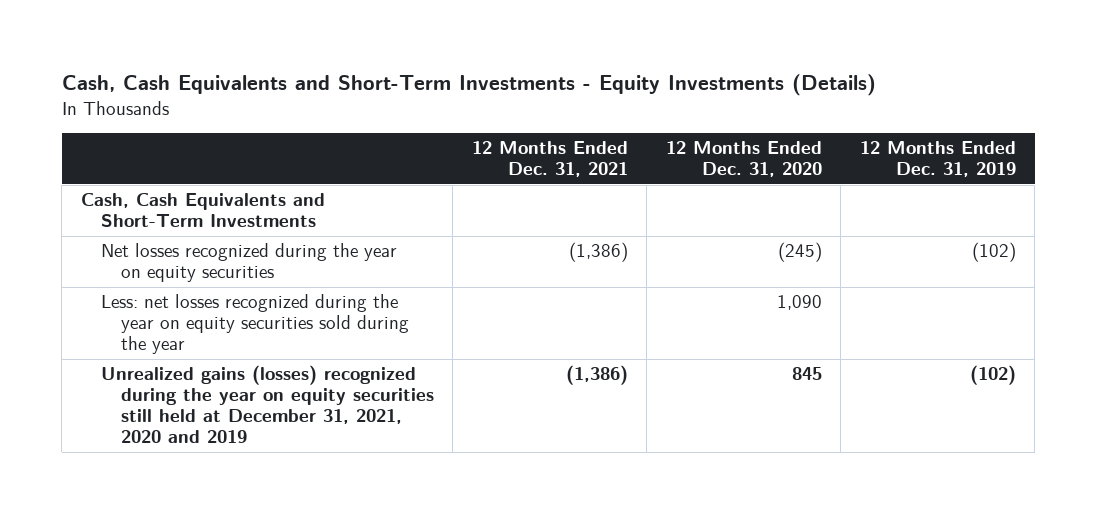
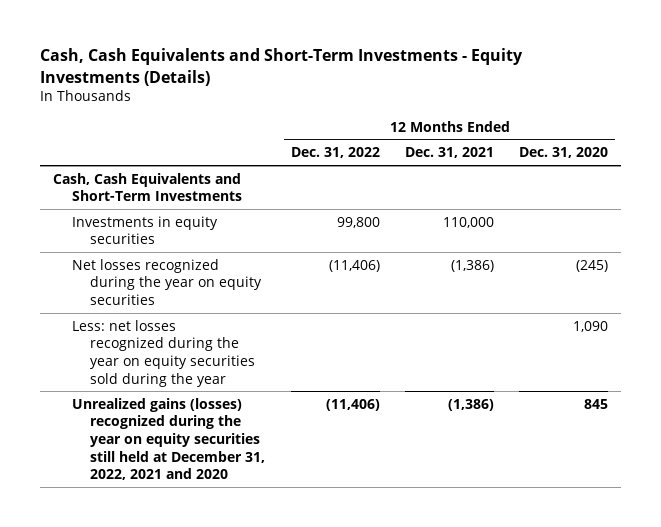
[859,141,1016,178] 12 Months Ended Dec. 31, 2019 -> none
none -> [290,147,380,159] Dec. 31, 2022
none -> [71,215,218,245] Investments in equity securities
[100,365,434,444] Unrealized gains (losses) recognized during the year on equity securities still held at December 31, 2021, 2020 and 2019 -> [71,397,266,481] Unrealized gains (losses) recognized during the year on equity securities still held at December 31, 2022, 2021 and 2020

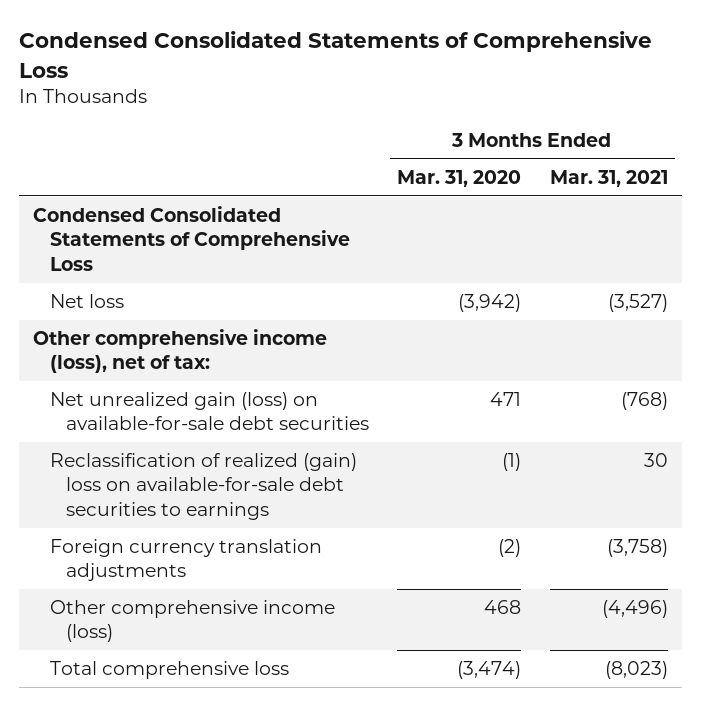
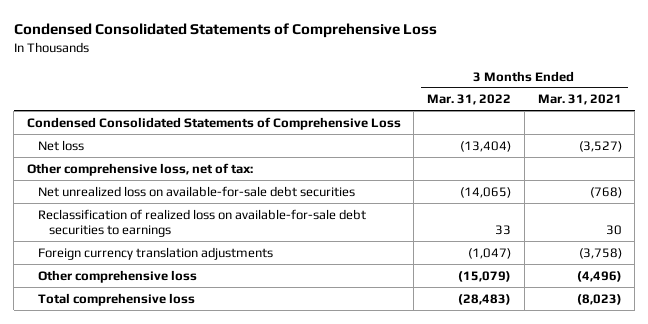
[397,169,522,187] Mar. 31, 2020 -> none
none -> [427,94,512,106] Mar. 31, 2022
[33,329,328,374] Other comprehensive income (loss), net of tax: -> [26,162,253,176] Other comprehensive loss, net of tax:
[49,392,369,431] Net unrealized gain (loss) on available-for-sale debt securities -> [37,185,355,197] Net unrealized loss on available-for-sale debt securities
[49,453,357,520] Reclassification of realized (gain) loss on available-for-sale debt securities to earnings -> [37,208,366,238] Reclassification of realized loss on available-for-sale debt securities to earnings
[49,600,335,643] Other comprehensive income (loss) -> [37,269,197,283] Other comprehensive loss

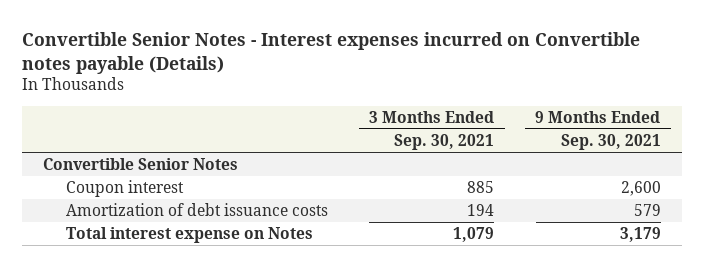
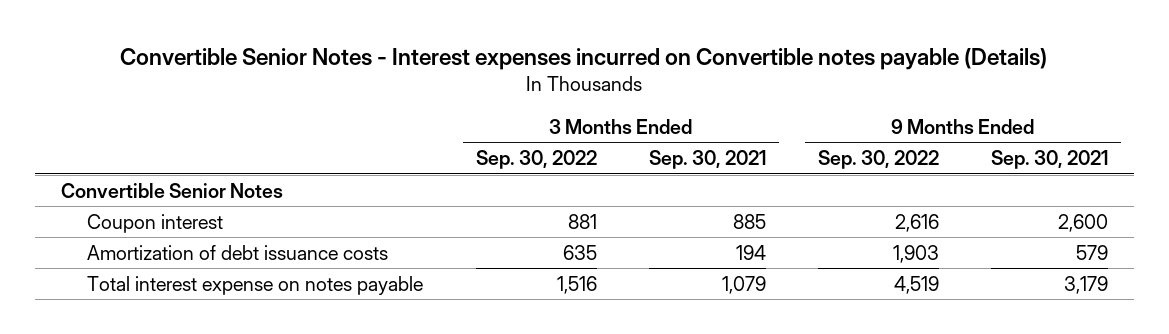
none -> [475,150,597,170] Sep. 30, 2022
none -> [817,150,939,170] Sep. 30, 2022
[65,227,313,244] Total interest expense on Notes -> [87,275,424,295] Total interest expense on notes payable

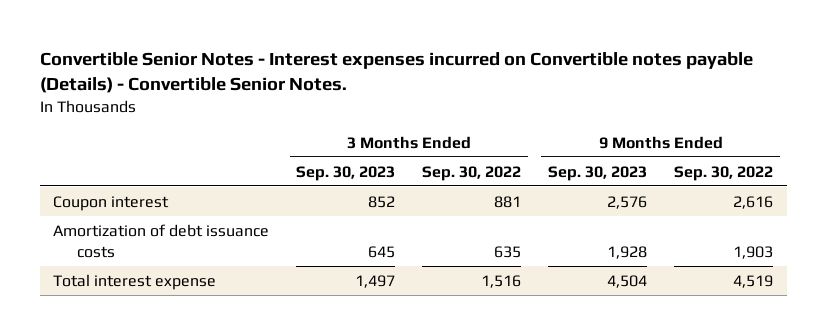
[120,48,1048,71] Convertible Senior Notes - Interest expenses incurred on Convertible notes payable (Details) -> [39,51,753,93] Convertible Senior Notes - Interest expenses incurred on Convertible notes payable (Details) - Convertible Senior Notes.
[648,150,766,170] Sep. 30, 2021 -> none
[990,150,1108,170] Sep. 30, 2021 -> none
none -> [296,165,396,181] Sep. 30, 2023
none -> [548,165,648,181] Sep. 30, 2023
[60,182,283,198] Convertible Senior Notes -> none
[87,275,424,295] Total interest expense on notes payable -> [53,273,217,290] Total interest expense

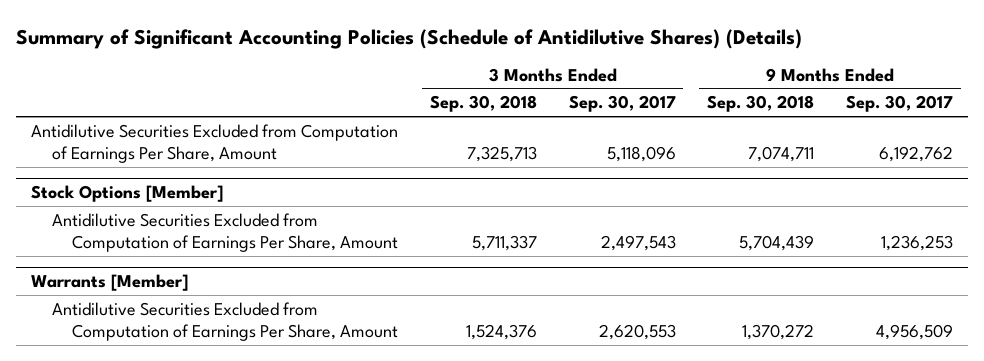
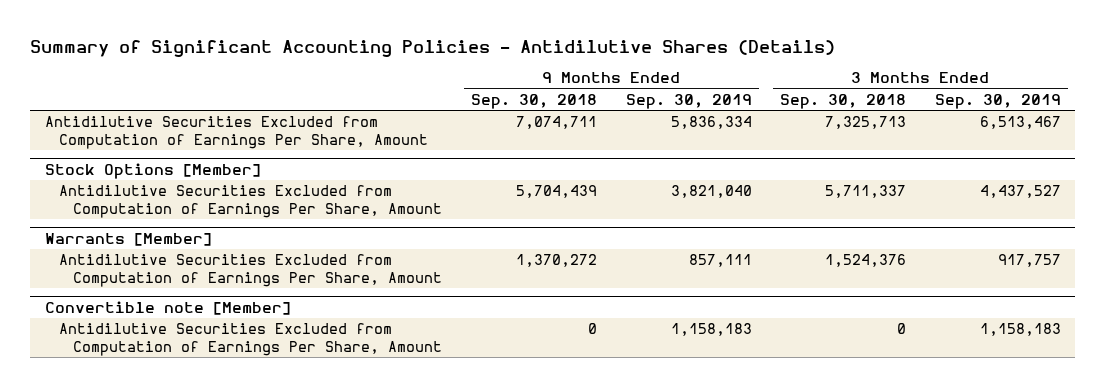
[15,28,802,49] Summary of Significant Accounting Policies (Schedule of Antidilutive Shares) (Details) -> [30,39,836,57] Summary of Significant Accounting Policies - Antidilutive Shares (Details)
[568,95,676,113] Sep. 30, 2017 -> none
[845,95,953,113] Sep. 30, 2017 -> none
none -> [625,93,752,109] Sep. 30, 2019
none -> [934,93,1061,109] Sep. 30, 2019
none -> [44,301,291,316] Convertible note [Member]
none -> [59,323,443,356] Antidilutive Securities Excluded from Computation of Earnings Per Share, Amount

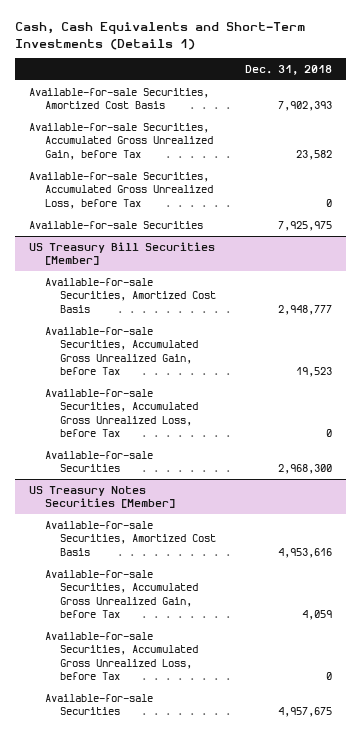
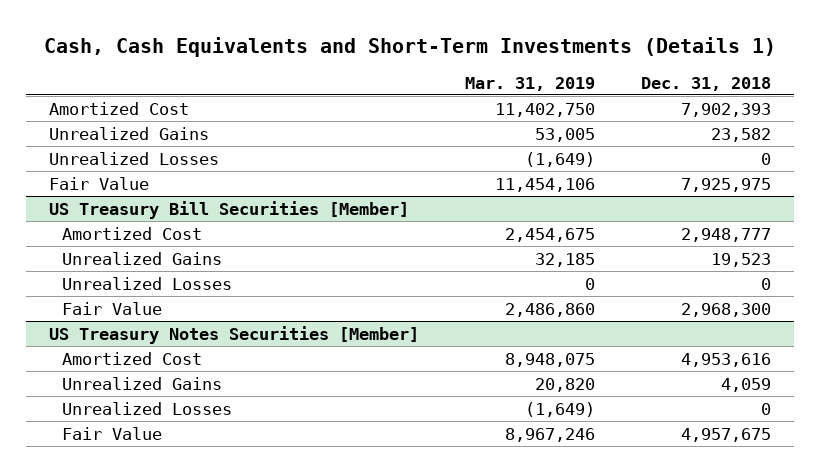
none -> [465,76,596,91] Mar. 31, 2019
[29,87,210,110] Available-for-sale Securities, Amortized Cost Basis -> [49,101,190,115] Amortized Cost
[29,122,213,160] Available-for-sale Securities, Accumulated Gross Unrealized Gain, before Tax -> [49,126,210,140] Unrealized Gains
[29,171,213,209] Available-for-sale Securities, Accumulated Gross Unrealized Loss, before Tax -> [49,151,220,165] Unrealized Losses
[29,220,204,229] Available-for-sale Securities -> [49,176,150,190] Fair Value
[44,277,217,313] Available-for-sale Securities, Amortized Cost Basis -> [61,226,202,240] Amortized Cost
[44,326,199,376] Available-for-sale Securities, Accumulated Gross Unrealized Gain, before Tax -> [61,251,222,265] Unrealized Gains
[44,388,199,438] Available-for-sale Securities, Accumulated Gross Unrealized Loss, before Tax -> [61,276,232,290] Unrealized Losses
[44,450,153,473] Available-for-sale Securities -> [61,301,162,315] Fair Value
[44,520,217,556] Available-for-sale Securities, Amortized Cost Basis -> [61,351,202,365] Amortized Cost
[44,569,199,619] Available-for-sale Securities, Accumulated Gross Unrealized Gain, before Tax -> [61,376,222,390] Unrealized Gains
[44,631,199,681] Available-for-sale Securities, Accumulated Gross Unrealized Loss, before Tax -> [61,401,232,415] Unrealized Losses
[44,693,153,716] Available-for-sale Securities -> [61,426,162,440] Fair Value

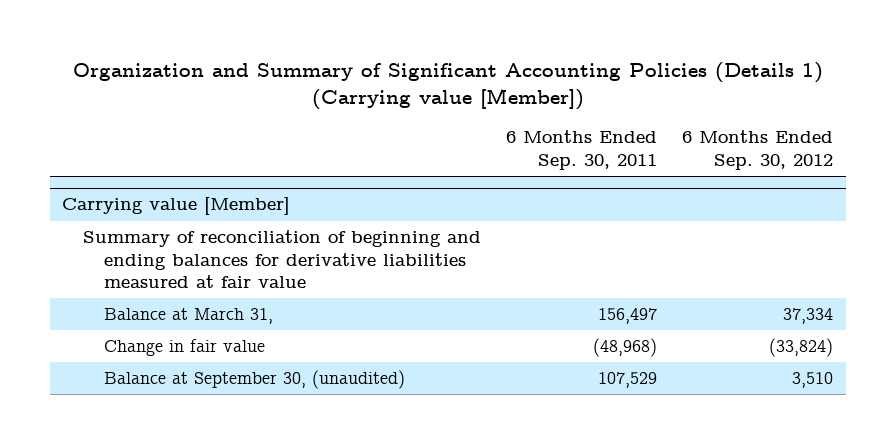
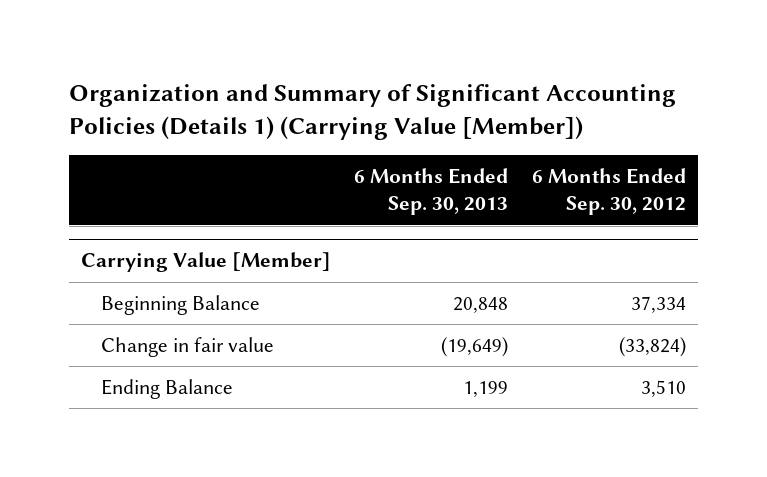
[72,61,823,110] Organization and Summary of Significant Accounting Policies (Details 1) (Carrying value [Member]) -> [68,84,676,141] Organization and Summary of Significant Accounting Policies (Details 1) (Carrying Value [Member])
[506,130,658,171] 6 Months Ended Sep. 30, 2011 -> none
none -> [354,168,509,216] 6 Months Ended Sep. 30, 2013
[82,230,481,289] Summary of reconciliation of beginning and ending balances for derivative liabilities measured at fair value -> none
[62,197,291,216] Carrying value [Member] -> [80,252,331,273] Carrying Value [Member]
[103,308,273,325] Balance at March 31, -> [100,295,260,316] Beginning Balance
[103,370,405,390] Balance at September 30, (unaudited) -> [100,379,233,400] Ending Balance

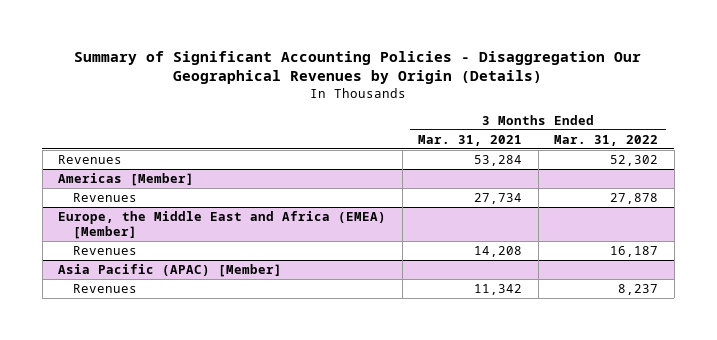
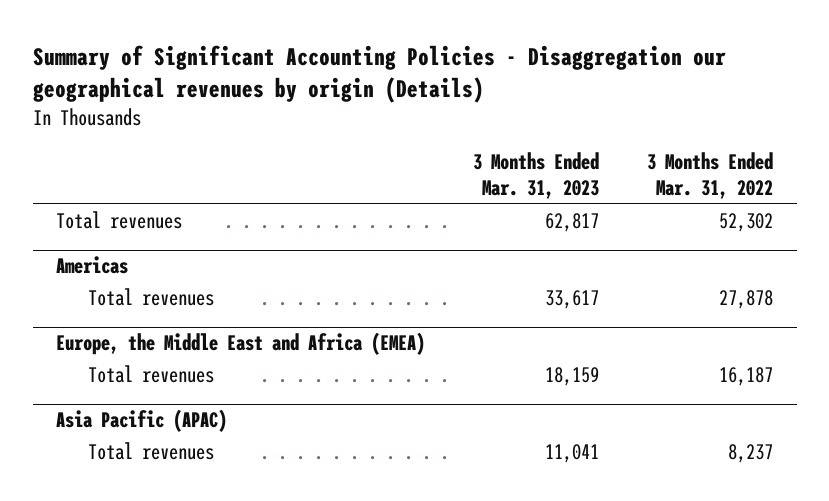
[74,50,642,85] Summary of Significant Accounting Policies - Disaggregation Our Geographical Revenues by Origin (Details) -> [32,44,726,103] Summary of Significant Accounting Policies - Disaggregation our geographical revenues by origin (Details)
[418,134,523,146] Mar. 31, 2021 -> none
none -> [473,151,600,200] 3 Months Ended Mar. 31, 2023
[58,154,123,164] Revenues -> [56,211,183,230] Total revenues
[58,172,195,186] Americas [Member] -> [56,256,129,275] Americas
[72,192,137,202] Revenues -> [88,288,215,307] Total revenues
[58,210,387,239] Europe, the Middle East and Africa (EMEA) [Member] -> [56,332,426,356] Europe, the Middle East and Africa (EMEA)
[72,245,137,255] Revenues -> [88,365,215,384] Total revenues
[58,263,283,277] Asia Pacific (APAC) [Member] -> [56,409,228,433] Asia Pacific (APAC)
[72,283,137,293] Revenues -> [88,442,215,461] Total revenues

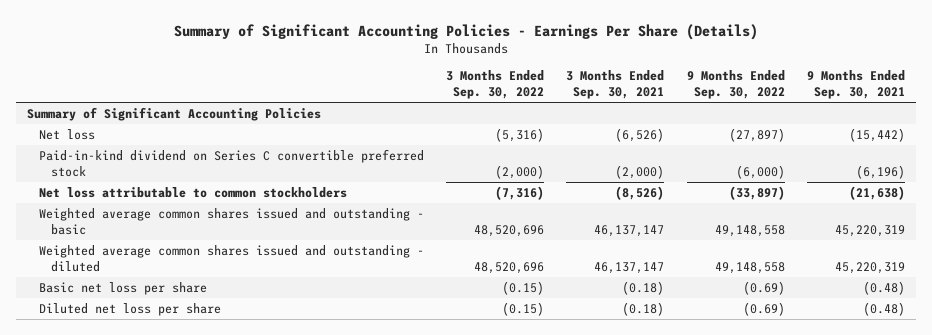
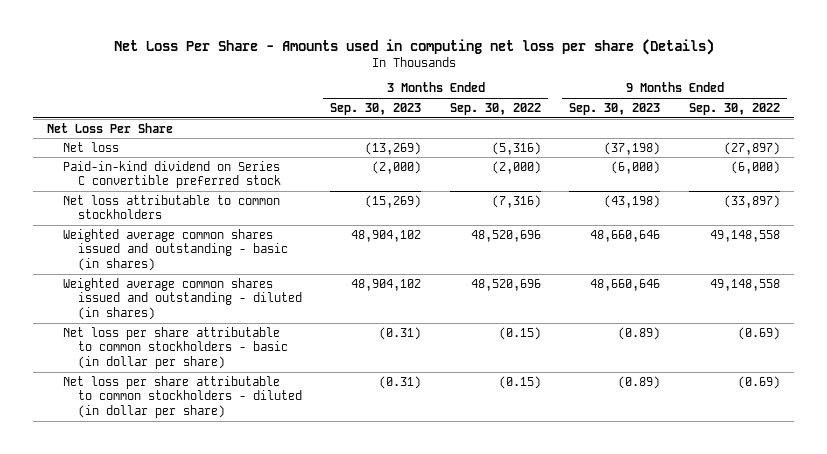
[173,23,758,40] Summary of Significant Accounting Policies - Earnings Per Share (Details) -> [113,39,714,56] Net Loss Per Share - Amounts used in computing net loss per share (Details)
[566,70,665,100] 3 Months Ended Sep. 30, 2021 -> none
[806,70,905,100] 9 Months Ended Sep. 30, 2021 -> none
none -> [330,102,422,115] Sep. 30, 2023
none -> [569,102,661,115] Sep. 30, 2023
[27,106,322,121] Summary of Significant Accounting Policies -> none
none -> [47,122,174,133] Net Loss Per Share
[39,207,425,235] Weighted average common shares issued and outstanding - basic -> [62,228,288,272] Weighted average common shares issued and outstanding - basic (in shares)
[39,244,425,272] Weighted average common shares issued and outstanding - diluted -> [62,277,302,321] Weighted average common shares issued and outstanding - diluted (in shares)
[39,281,208,295] Basic net loss per share -> [62,326,288,370] Net loss per share attributable to common stockholders - basic (in dollar per share)
[39,302,222,316] Diluted net loss per share -> [62,375,302,419] Net loss per share attributable to common stockholders - diluted (in dollar per share)

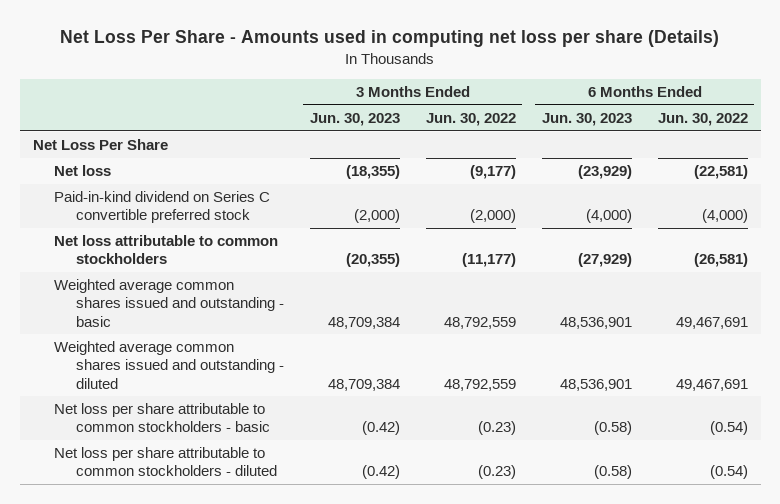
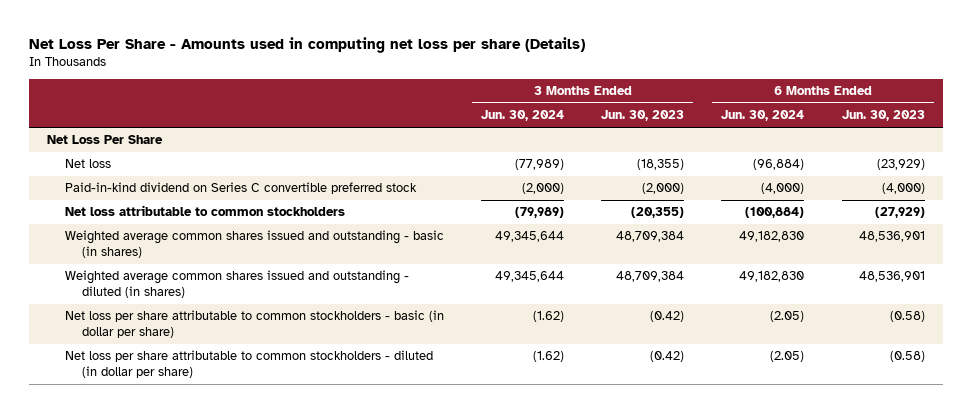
[425,113,516,127] Jun. 30, 2022 -> none
[657,113,748,127] Jun. 30, 2022 -> none
none -> [481,110,565,122] Jun. 30, 2024
none -> [721,110,805,122] Jun. 30, 2024
[54,279,284,327] Weighted average common shares issued and outstanding - basic -> [64,230,444,259] Weighted average common shares issued and outstanding - basic (in shares)
[54,341,284,389] Weighted average common shares issued and outstanding - diluted -> [64,270,409,299] Weighted average common shares issued and outstanding - diluted (in shares)
[54,403,270,433] Net loss per share attributable to common stockholders - basic -> [64,310,444,339] Net loss per share attributable to common stockholders - basic (in dollar per share)
[54,447,277,477] Net loss per share attributable to common stockholders - diluted -> [64,350,433,379] Net loss per share attributable to common stockholders - diluted (in dollar per share)

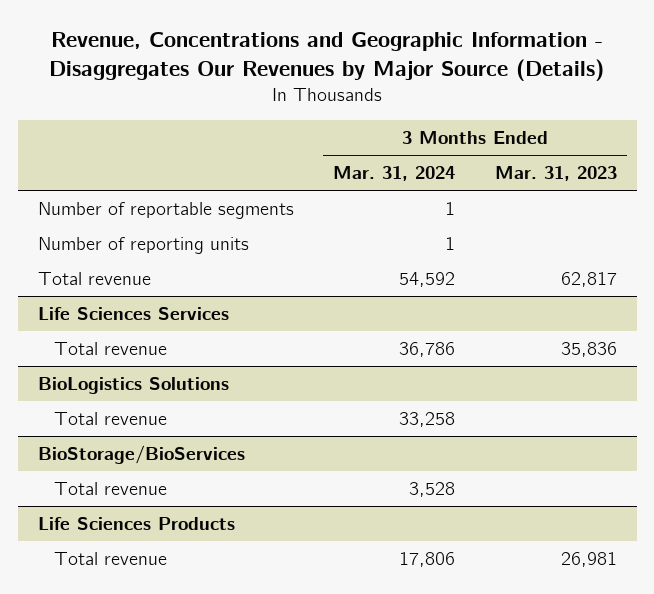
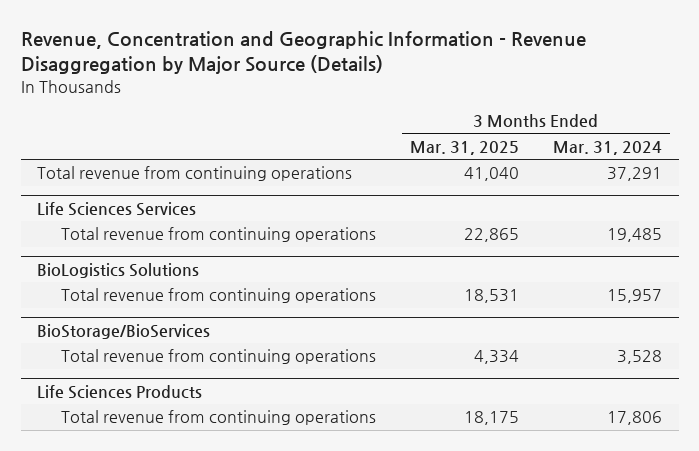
[49,31,605,81] Revenue, Concentrations and Geographic Information - Disaggregates Our Revenues by Major Source (Details) -> [20,31,586,75] Revenue, Concentration and Geographic Information - Revenue Disaggregation by Major Source (Details)
[494,166,617,182] Mar. 31, 2023 -> none
none -> [409,141,519,156] Mar. 31, 2025
[37,202,294,220] Number of reportable segments -> none
[37,237,249,255] Number of reporting units -> none
[37,272,151,286] Total revenue -> [37,166,353,182] Total revenue from continuing operations
[399,272,456,288] 54,592 -> [606,167,662,182] 37,291
[53,342,167,356] Total revenue -> [61,227,377,243] Total revenue from continuing operations
[399,342,456,358] 36,786 -> [606,228,662,243] 19,485
[53,412,167,426] Total revenue -> [61,288,377,304] Total revenue from continuing operations
[399,412,456,428] 33,258 -> [606,289,662,304] 15,957
[53,482,167,496] Total revenue -> [61,349,377,365] Total revenue from continuing operations
[53,552,167,566] Total revenue -> [61,410,377,426] Total revenue from continuing operations

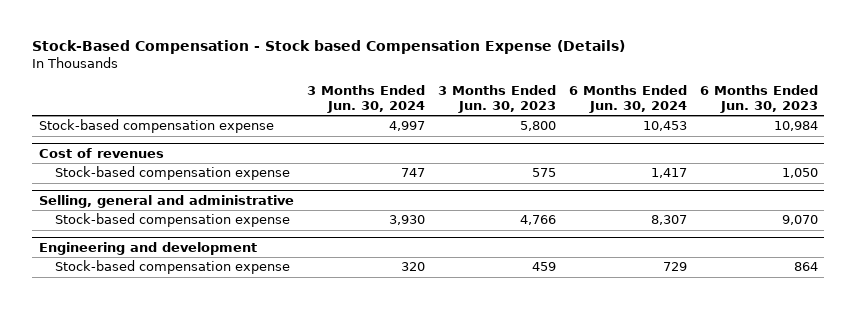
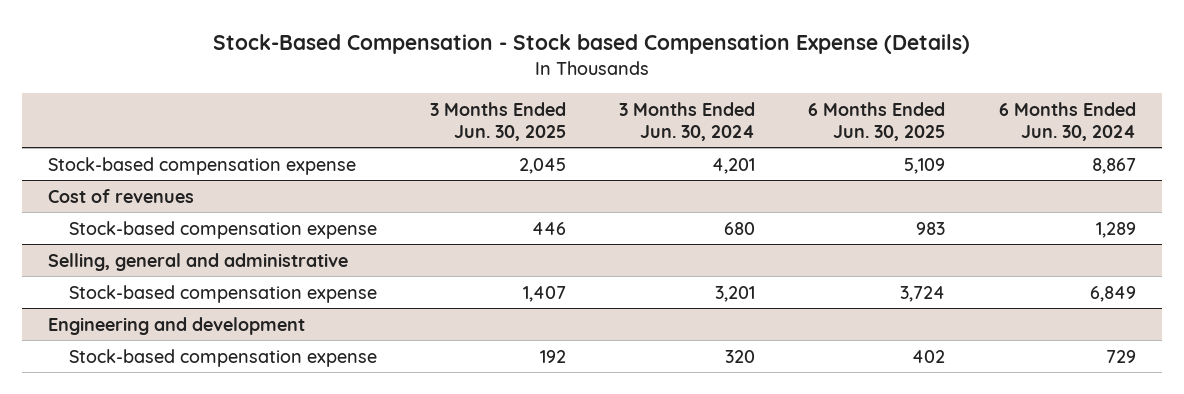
[437,84,556,113] 3 Months Ended Jun. 30, 2023 -> none
[699,84,818,113] 6 Months Ended Jun. 30, 2023 -> none
none -> [429,101,566,141] 3 Months Ended Jun. 30, 2025
none -> [808,101,946,141] 6 Months Ended Jun. 30, 2025
[388,121,425,132] 4,997 -> [712,157,756,174] 4,201
[642,121,687,132] 10,453 -> [1091,157,1136,174] 8,867
[400,168,425,178] 747 -> [724,221,756,235] 680
[650,168,687,179] 1,417 -> [1095,221,1136,238] 1,289
[388,215,425,226] 3,930 -> [715,285,756,302] 3,201
[650,215,687,226] 8,307 -> [1089,285,1136,302] 6,849

